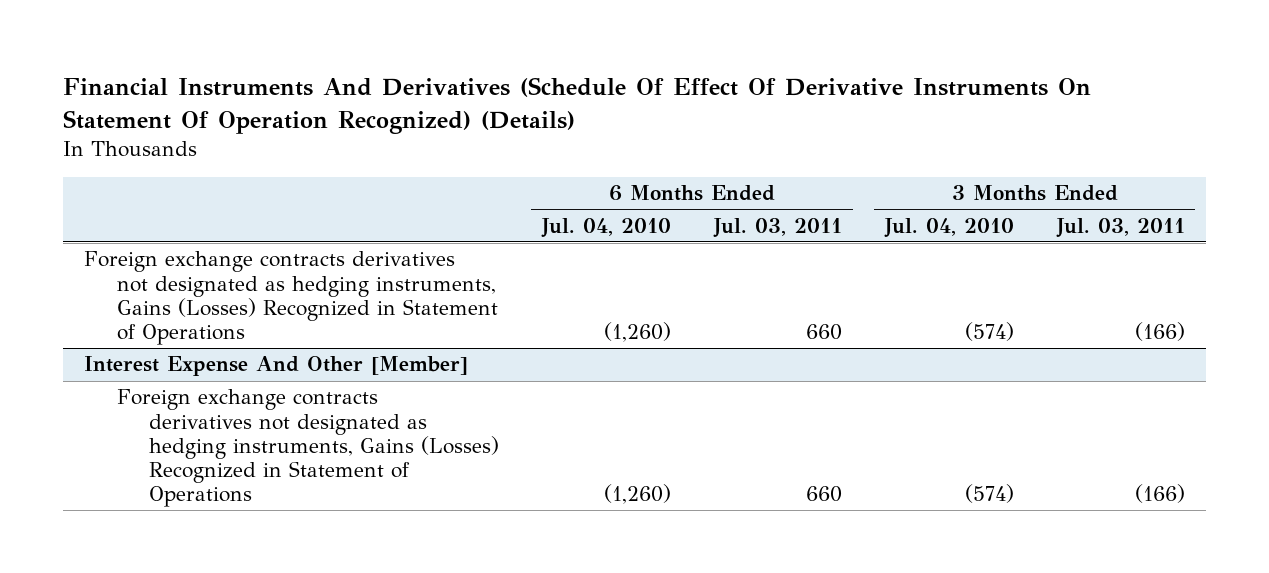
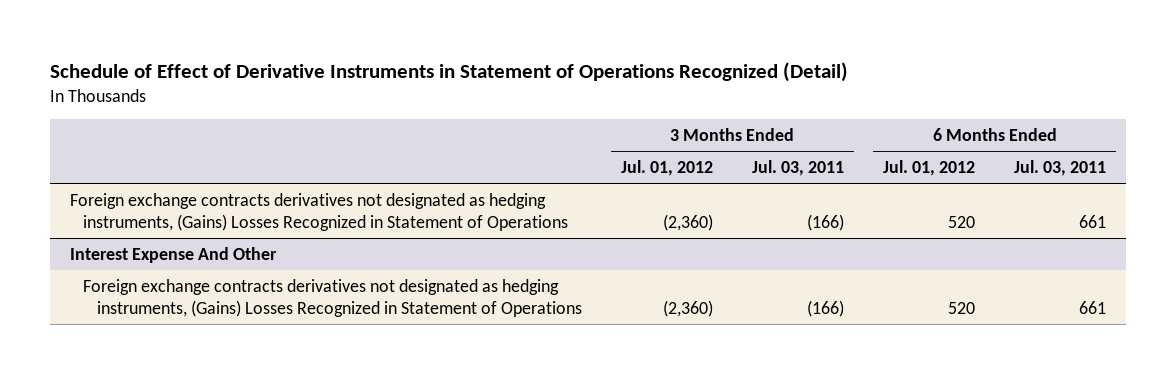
[62,77,1091,134] Financial Instruments And Derivatives (Schedule Of Effect Of Derivative Instruments On Statement Of Operation Recognized) (Details) -> [50,61,849,82] Schedule of Effect of Derivative Instruments in Statement of Operations Recognized (Detail)
[541,217,672,238] Jul. 04, 2010 -> none
[883,217,1014,238] Jul. 04, 2010 -> none
none -> [620,160,713,177] Jul. 01, 2012
none -> [883,160,976,177] Jul. 01, 2012
[84,251,498,345] Foreign exchange contracts derivatives not designated as hedging instruments, Gains (Losses) Recognized in Statement of Operations -> [69,192,569,231] Foreign exchange contracts derivatives not designated as hedging instruments, (Gains) Losses Recognized in Statement of Operations
[806,323,843,340] 660 -> [1079,214,1107,228] 661
[84,356,469,377] Interest Expense And Other [Member] -> [69,246,277,263] Interest Expense And Other
[116,389,500,507] Foreign exchange contracts derivatives not designated as hedging instruments, Gains (Losses) Recognized in Statement of Operations -> [83,278,582,317] Foreign exchange contracts derivatives not designated as hedging instruments, (Gains) Losses Recognized in Statement of Operations
[806,485,843,502] 660 -> [1079,300,1107,314] 661

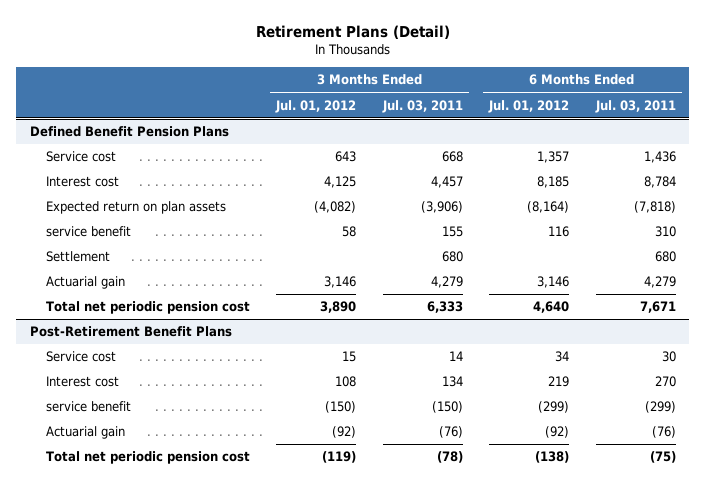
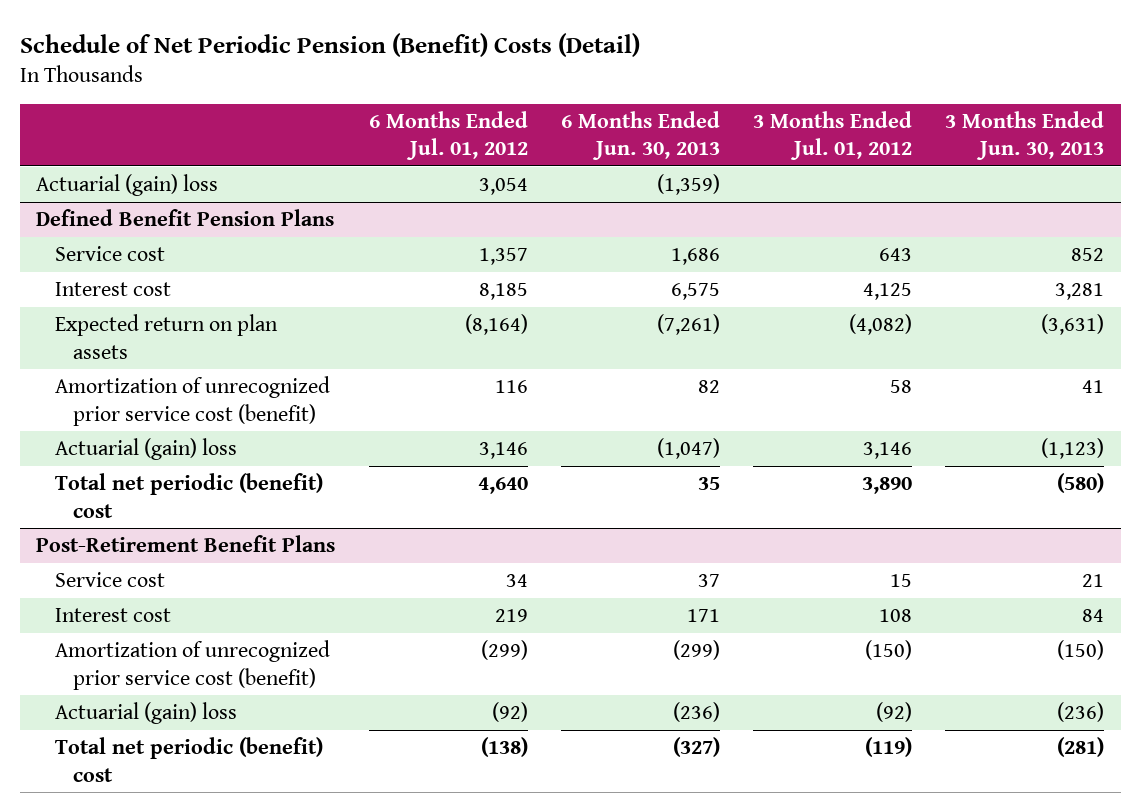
[255,24,450,39] Retirement Plans (Detail) -> [19,33,640,58] Schedule of Net Periodic Pension (Benefit) Costs (Detail)
[381,99,463,113] Jul. 03, 2011 -> none
[594,99,676,113] Jul. 03, 2011 -> none
none -> [560,110,720,161] 6 Months Ended Jun. 30, 2013
none -> [945,110,1105,161] 3 Months Ended Jun. 30, 2013
none -> [36,173,219,196] Actuarial (gain) loss
[46,251,111,263] Settlement -> none
[46,226,132,238] service benefit -> [54,375,330,426] Amortization of unrecognized prior service cost (benefit)
[46,276,126,290] Actuarial gain -> [54,437,237,460] Actuarial (gain) loss
[46,301,251,315] Total net periodic pension cost -> [54,472,323,518] Total net periodic (benefit) cost
[46,401,132,413] service benefit -> [54,639,330,690] Amortization of unrecognized prior service cost (benefit)
[46,426,126,440] Actuarial gain -> [54,701,237,724] Actuarial (gain) loss
[46,451,251,465] Total net periodic pension cost -> [54,736,323,782] Total net periodic (benefit) cost

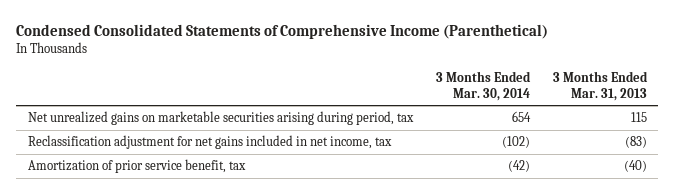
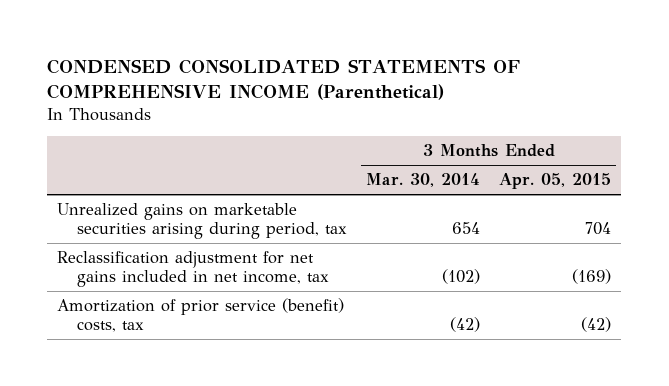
[16,23,549,39] Condensed Consolidated Statements of Comprehensive Income (Parenthetical) -> [47,58,521,101] CONDENSED CONSOLIDATED STATEMENTS OF COMPREHENSIVE INCOME (Parenthetical)
[552,70,648,101] 3 Months Ended Mar. 31, 2013 -> none
none -> [499,173,612,190] Apr. 05, 2015
[27,111,414,126] Net unrealized gains on marketable securities arising during period, tax -> [57,203,348,240] Unrealized gains on marketable securities arising during period, tax
[27,159,246,174] Amortization of prior service benefit, tax -> [57,298,345,333] Amortization of prior service (benefit) costs, tax

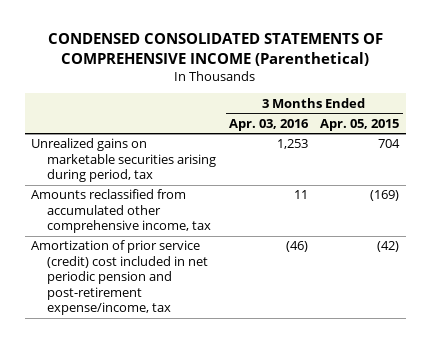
[365,173,480,188] Mar. 30, 2014 -> none
none -> [228,118,309,131] Apr. 03, 2016
[57,251,330,288] Reclassification adjustment for net gains included in net income, tax -> [31,189,211,234] Amounts reclassified from accumulated other comprehensive income, tax
[57,298,345,333] Amortization of prior service (benefit) costs, tax -> [31,240,208,316] Amortization of prior service (credit) cost included in net periodic pension and post-retirement expense/income, tax

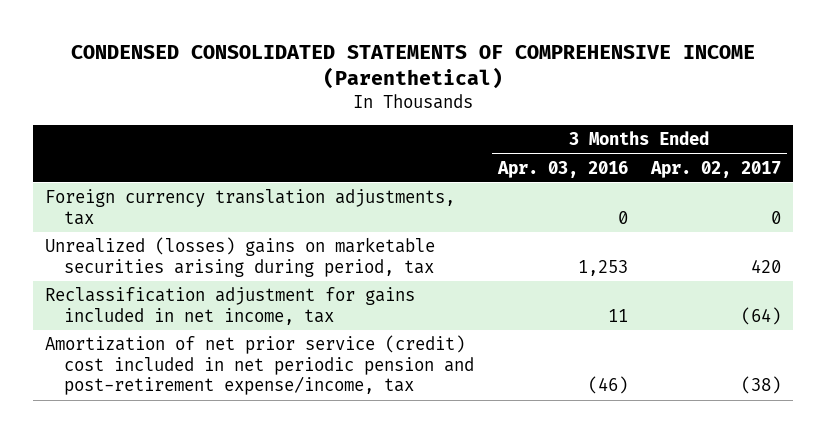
[320,118,400,131] Apr. 05, 2015 -> none
none -> [650,160,782,178] Apr. 02, 2017
none -> [44,189,455,225] Foreign currency translation adjustments, tax
[31,138,216,183] Unrealized gains on marketable securities arising during period, tax -> [44,237,435,277] Unrealized (losses) gains on marketable securities arising during period, tax
[31,189,211,234] Amounts reclassified from accumulated other comprehensive income, tax -> [44,287,415,325] Reclassification adjustment for gains included in net income, tax
[31,240,208,316] Amortization of prior service (credit) cost included in net periodic pension and post-retirement expense/income, tax -> [44,335,474,396] Amortization of net prior service (credit) cost included in net periodic pension and post-retirement expense/income, tax

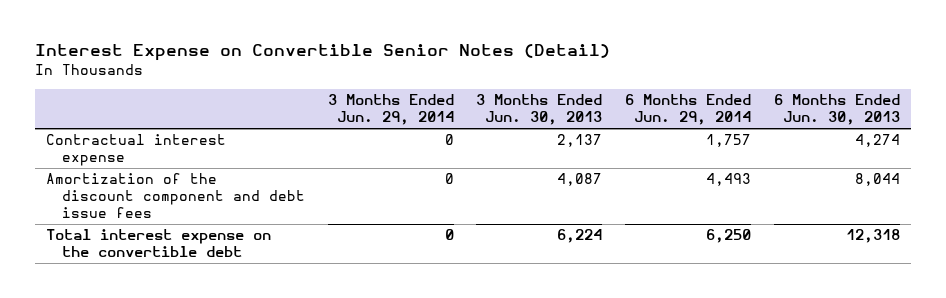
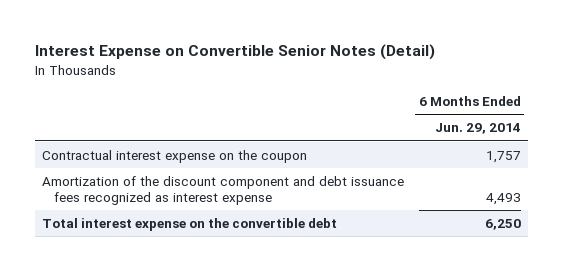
[327,94,454,126] 3 Months Ended Jun. 29, 2014 -> none
[476,94,603,126] 3 Months Ended Jun. 30, 2013 -> none
[773,94,900,126] 6 Months Ended Jun. 30, 2013 -> none
[46,134,227,167] Contractual interest expense -> [42,149,308,163] Contractual interest expense on the coupon
[46,173,305,219] Amortization of the discount component and debt issue fees -> [42,175,405,206] Amortization of the discount component and debt issuance fees recognized as interest expense

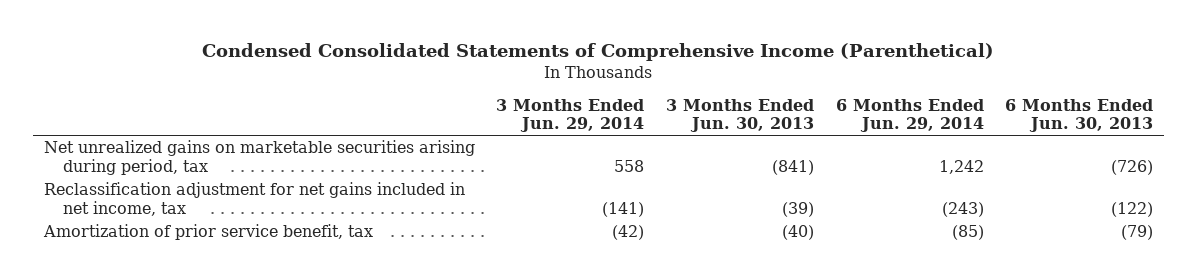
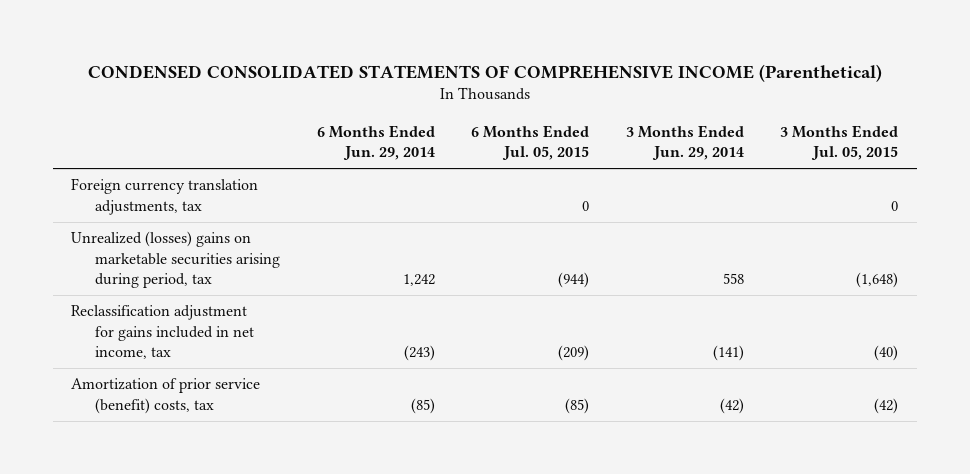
[202,43,995,62] Condensed Consolidated Statements of Comprehensive Income (Parenthetical) -> [87,63,882,82] CONDENSED CONSOLIDATED STATEMENTS OF COMPREHENSIVE INCOME (Parenthetical)
[665,99,814,133] 3 Months Ended Jun. 30, 2013 -> none
[1005,99,1154,133] 6 Months Ended Jun. 30, 2013 -> none
none -> [471,124,590,160] 6 Months Ended Jul. 05, 2015
none -> [780,124,899,160] 3 Months Ended Jul. 05, 2015
none -> [71,178,259,215] Foreign currency translation adjustments, tax
[43,140,475,175] Net unrealized gains on marketable securities arising during period, tax -> [71,231,281,289] Unrealized (losses) gains on marketable securities arising during period, tax
[43,182,465,216] Reclassification adjustment for net gains included in net income, tax -> [71,305,255,360] Reclassification adjustment for gains included in net income, tax
[42,224,373,241] Amortization of prior service benefit, tax -> [71,378,261,414] Amortization of prior service (benefit) costs, tax

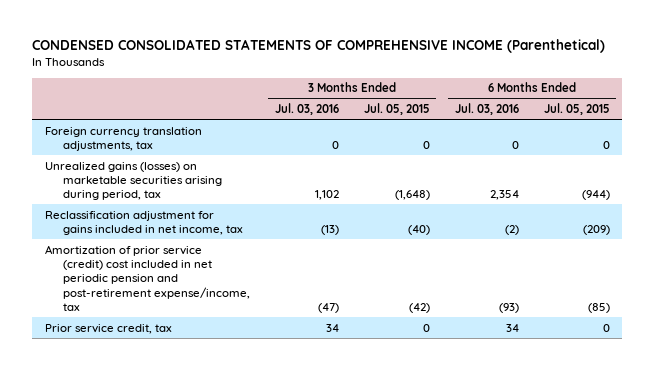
[316,124,435,160] 6 Months Ended Jun. 29, 2014 -> none
[625,124,744,160] 3 Months Ended Jun. 29, 2014 -> none
none -> [274,103,339,116] Jul. 03, 2016
none -> [454,103,519,116] Jul. 03, 2016
[71,231,281,289] Unrealized (losses) gains on marketable securities arising during period, tax -> [44,161,222,201] Unrealized gains (losses) on marketable securities arising during period, tax
[71,378,261,414] Amortization of prior service (benefit) costs, tax -> [44,244,250,312] Amortization of prior service (credit) cost included in net periodic pension and post-retirement expense/income, tax
none -> [44,323,172,334] Prior service credit, tax

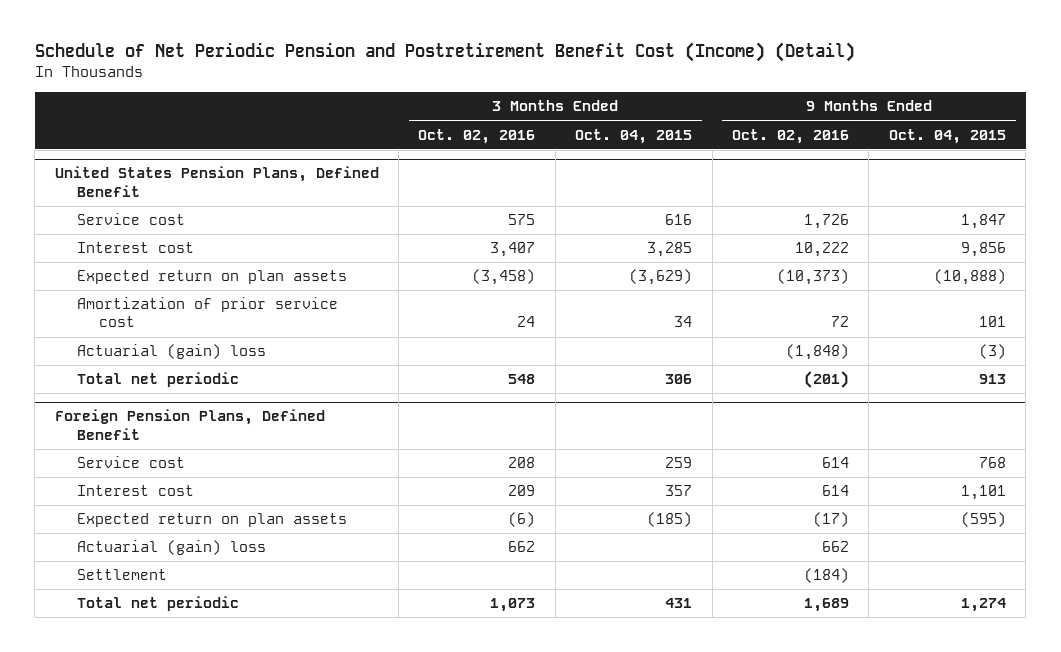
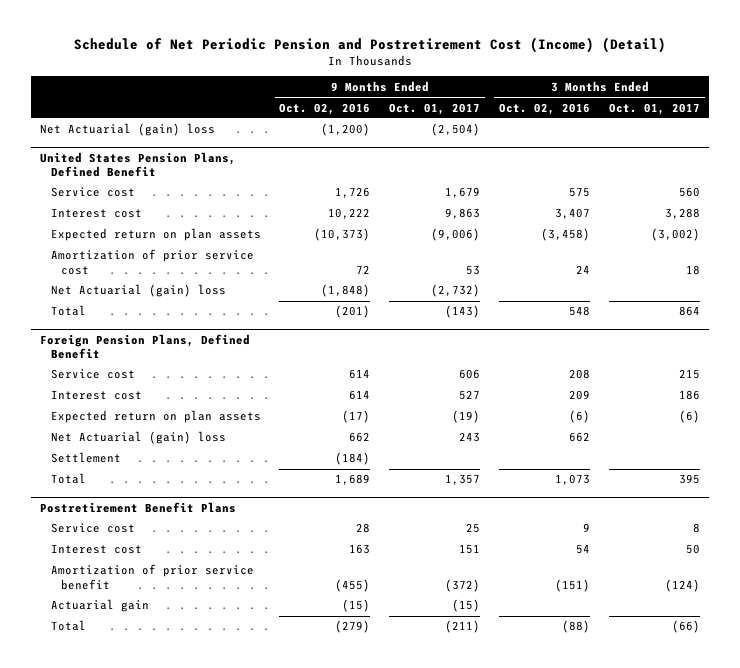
[34,42,855,63] Schedule of Net Periodic Pension and Postretirement Benefit Cost (Income) (Detail) -> [74,37,667,54] Schedule of Net Periodic Pension and Postretirement Cost (Income) (Detail)
[575,128,693,144] Oct. 04, 2015 -> none
[888,128,1006,144] Oct. 04, 2015 -> none
none -> [389,102,481,115] Oct. 01, 2017
none -> [608,102,700,115] Oct. 01, 2017
none -> [40,123,216,137] Net Actuarial (gain) loss
[76,344,266,360] Actuarial (gain) loss -> [50,284,226,298] Net Actuarial (gain) loss
[76,372,239,388] Total net periodic -> [50,305,86,317] Total
[76,540,266,556] Actuarial (gain) loss -> [50,431,226,445] Net Actuarial (gain) loss
[76,596,239,612] Total net periodic -> [50,473,86,485] Total
none -> [40,501,237,513] Postretirement Benefit Plans
none -> [50,523,135,534] Service cost
none -> [50,544,142,555] Interest cost
none -> [50,564,254,590] Amortization of prior service benefit
none -> [50,599,149,613] Actuarial gain
none -> [50,620,86,632] Total

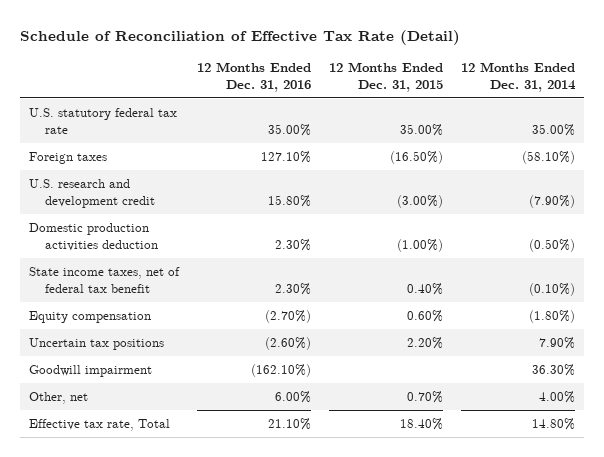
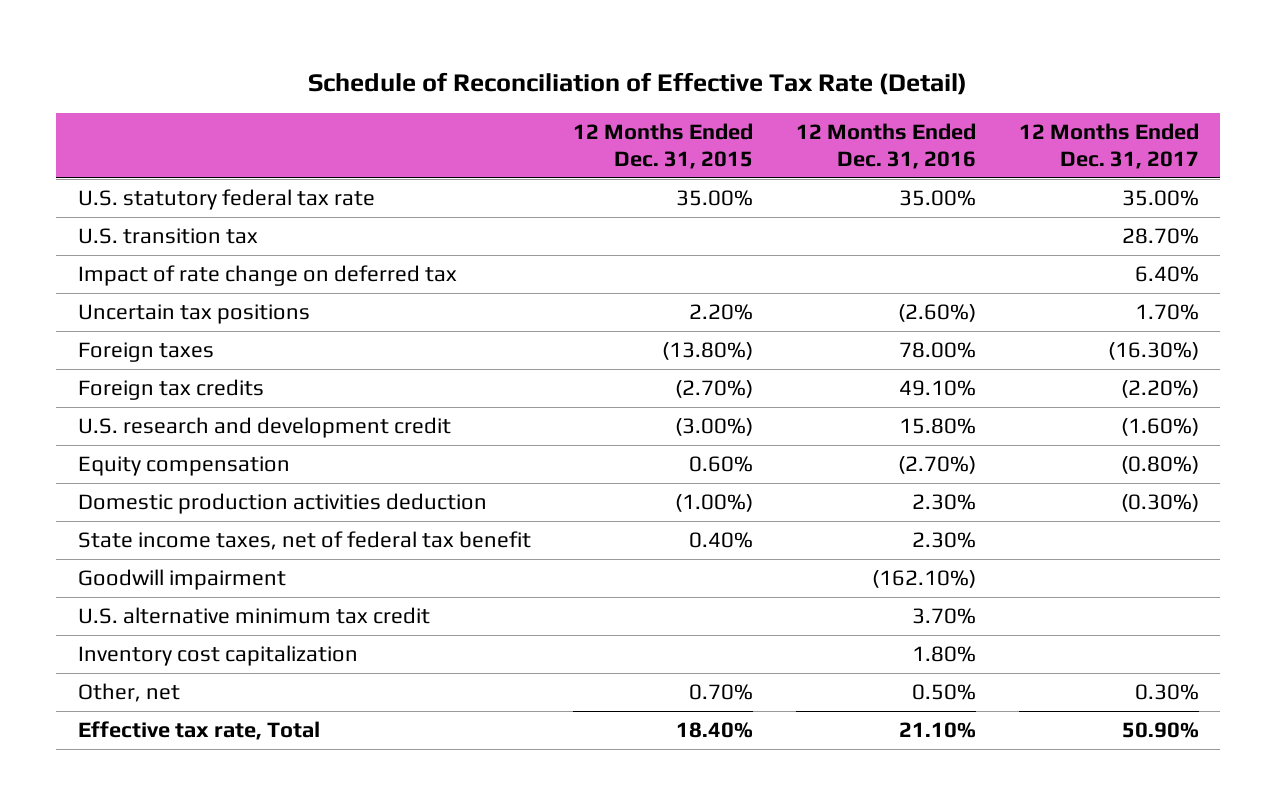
[460,61,576,92] 12 Months Ended Dec. 31, 2014 -> none
none -> [1018,122,1199,169] 12 Months Ended Dec. 31, 2017
none -> [77,228,258,245] U.S. transition tax
none -> [77,265,457,287] Impact of rate change on deferred tax
[29,337,165,350] Uncertain tax positions -> [77,304,310,325] Uncertain tax positions
[261,150,312,163] 127.10% -> [899,342,977,359] 78.00%
[389,150,443,164] (16.50%) -> [662,342,754,361] (13.80%)
none -> [77,379,264,401] Foreign tax credits
[29,310,152,323] Equity compensation -> [77,456,290,477] Equity compensation
none -> [77,607,430,625] U.S. alternative minimum tax credit
none -> [77,645,358,667] Inventory cost capitalization
[275,390,312,403] 6.00% -> [912,684,977,701] 0.50%

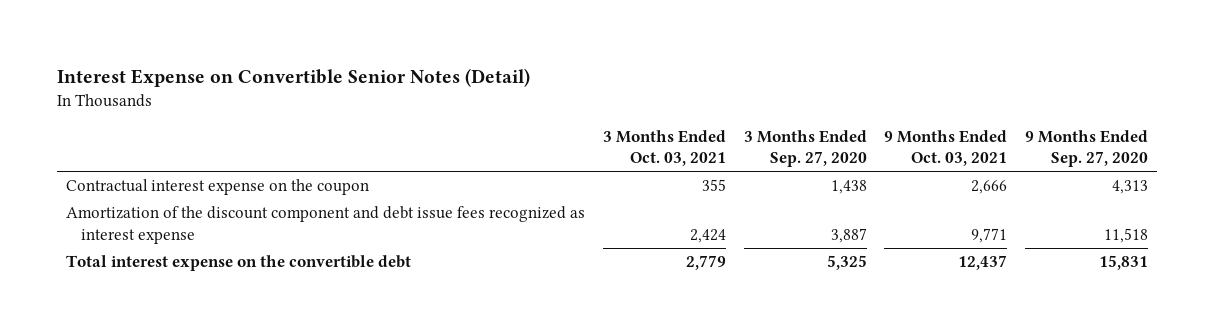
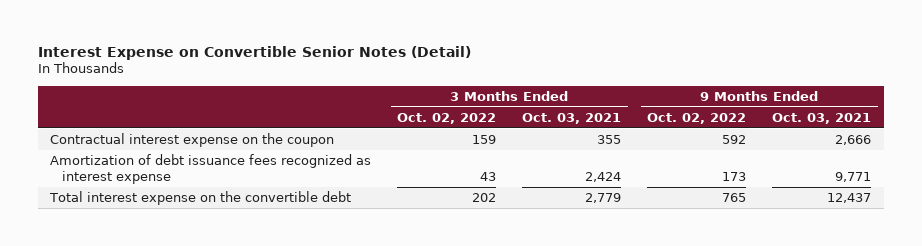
[743,129,867,168] 3 Months Ended Sep. 27, 2020 -> none
[1025,129,1149,168] 9 Months Ended Sep. 27, 2020 -> none
none -> [397,112,497,124] Oct. 02, 2022
none -> [647,112,747,124] Oct. 02, 2022
[65,205,585,244] Amortization of the discount component and debt issue fees recognized as interest expense -> [50,154,372,184] Amortization of debt issuance fees recognized as interest expense

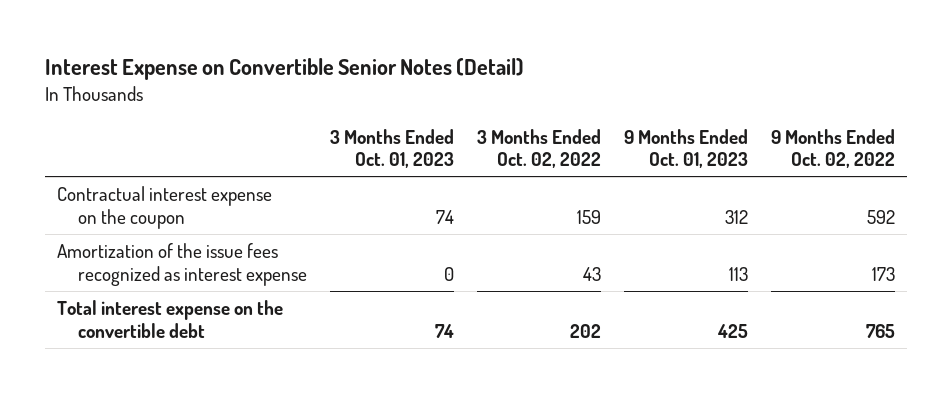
[522,112,622,124] Oct. 03, 2021 -> none
[772,112,872,124] Oct. 03, 2021 -> none
none -> [329,128,454,169] 3 Months Ended Oct. 01, 2023
none -> [624,128,749,169] 9 Months Ended Oct. 01, 2023
[50,154,372,184] Amortization of debt issuance fees recognized as interest expense -> [56,243,307,286] Amortization of the issue fees recognized as interest expense

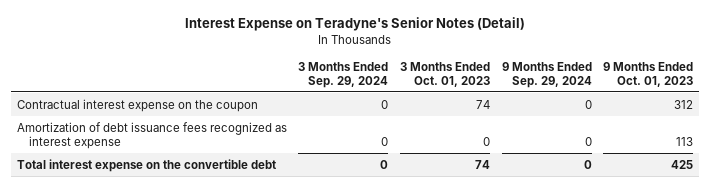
[45,57,525,80] Interest Expense on Convertible Senior Notes (Detail) -> [184,17,525,32] Interest Expense on Teradyne's Senior Notes (Detail)
[476,128,601,169] 3 Months Ended Oct. 02, 2022 -> none
[771,128,896,169] 9 Months Ended Oct. 02, 2022 -> none
none -> [298,61,389,88] 3 Months Ended Sep. 29, 2024
none -> [501,61,592,88] 9 Months Ended Sep. 29, 2024
[56,243,307,286] Amortization of the issue fees recognized as interest expense -> [16,121,287,149] Amortization of debt issuance fees recognized as interest expense

